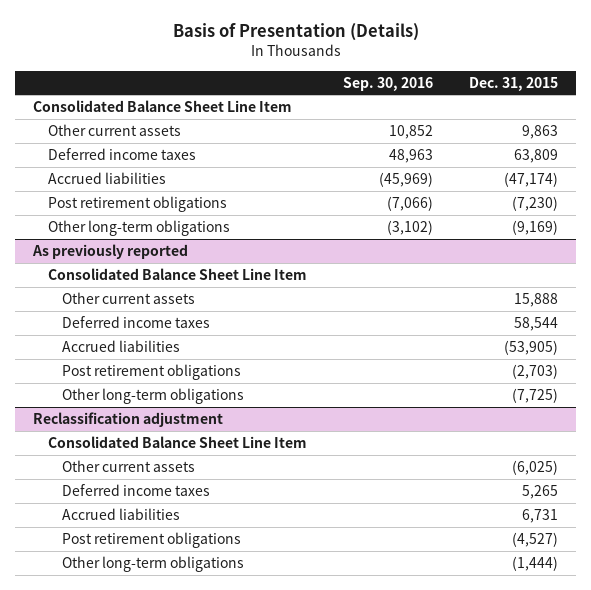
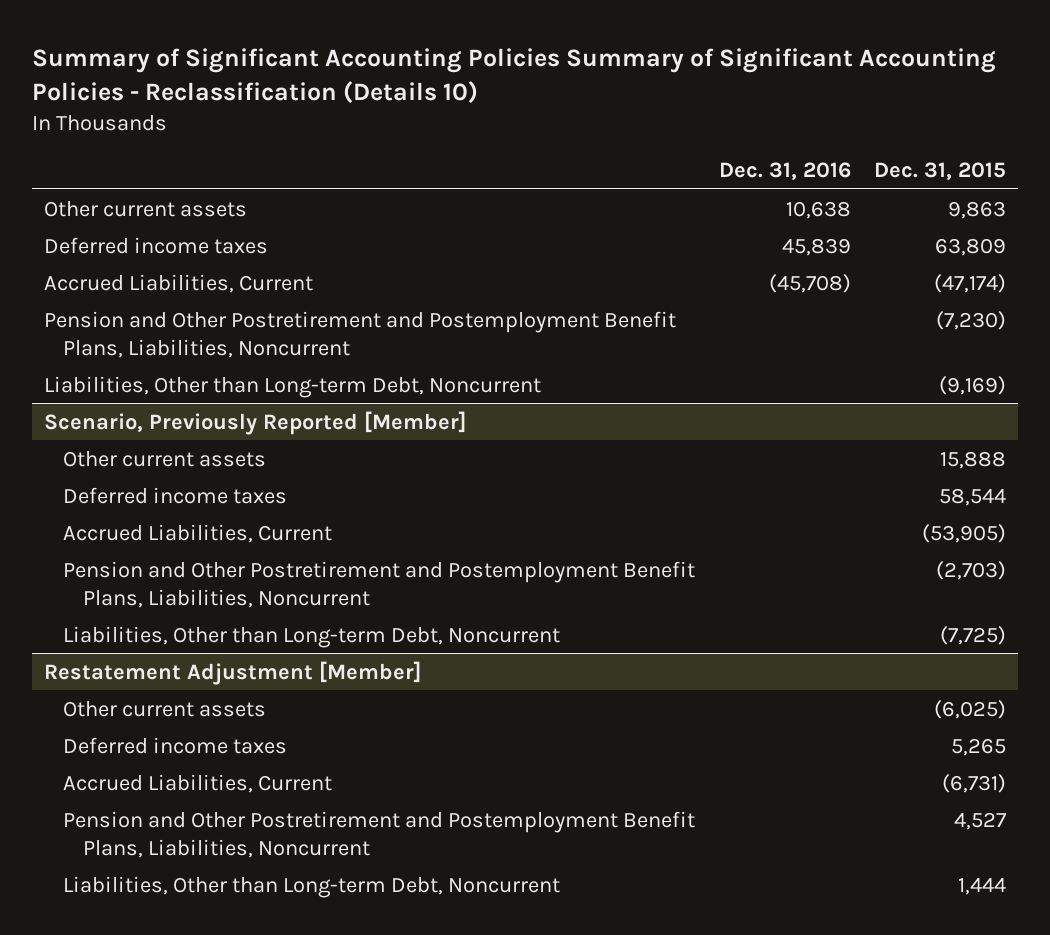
[172,23,419,42] Basis of Presentation (Details) -> [32,48,997,104] Summary of Significant Accounting Policies Summary of Significant Accounting Policies - Reclassification (Details 10)
[342,76,433,91] Sep. 30, 2016 -> none
none -> [718,162,851,181] Dec. 31, 2016
[33,100,293,113] Consolidated Balance Sheet Line Item -> none
[47,268,307,281] Consolidated Balance Sheet Line Item -> none
[47,172,166,185] Accrued liabilities -> [44,273,314,293] Accrued Liabilities, Current
[47,196,227,213] Post retirement obligations -> [44,310,677,358] Pension and Other Postretirement and Postemployment Benefit Plans, Liabilities, Noncurrent
[47,220,230,237] Other long-term obligations -> [44,375,542,398] Liabilities, Other than Long-term Debt, Noncurrent
[32,244,189,260] As previously reported -> [44,410,467,435] Scenario, Previously Reported [Member]
[47,436,307,449] Consolidated Balance Sheet Line Item -> none
[62,340,181,353] Accrued liabilities -> [63,523,333,543] Accrued Liabilities, Current
[62,364,242,381] Post retirement obligations -> [63,560,696,608] Pension and Other Postretirement and Postemployment Benefit Plans, Liabilities, Noncurrent
[62,388,245,405] Other long-term obligations -> [63,625,561,648] Liabilities, Other than Long-term Debt, Noncurrent
[33,412,224,428] Reclassification adjustment -> [44,660,422,685] Restatement Adjustment [Member]
[62,532,242,549] Post retirement obligations -> none
[62,556,245,573] Other long-term obligations -> none
[62,508,181,521] Accrued liabilities -> [63,773,333,793] Accrued Liabilities, Current
[521,509,558,524] 6,731 -> [941,773,1006,793] (6,731)
none -> [63,810,696,858] Pension and Other Postretirement and Postemployment Benefit Plans, Liabilities, Noncurrent
none -> [63,875,561,898] Liabilities, Other than Long-term Debt, Noncurrent

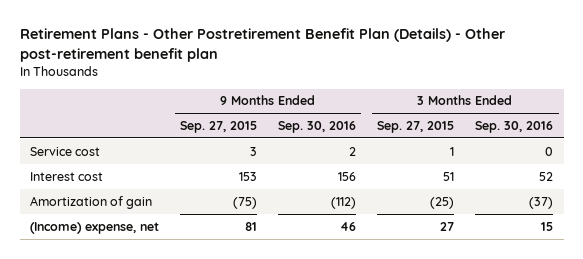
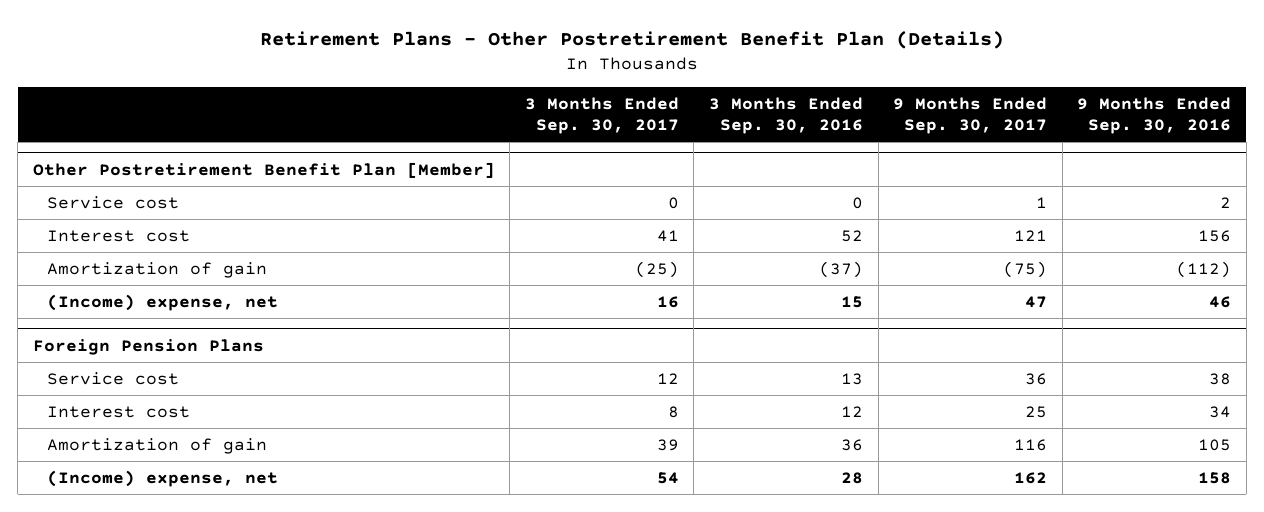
[19,28,505,62] Retirement Plans - Other Postretirement Benefit Plan (Details) - Other post-retirement benefit plan -> [259,31,1004,50] Retirement Plans - Other Postretirement Benefit Plan (Details)
[180,121,258,134] Sep. 27, 2015 -> none
[377,121,455,134] Sep. 27, 2015 -> none
none -> [524,96,679,135] 3 Months Ended Sep. 30, 2017
none -> [893,96,1048,135] 9 Months Ended Sep. 30, 2017
none -> [32,161,495,178] Other Postretirement Benefit Plan [Member]
none -> [32,338,264,355] Foreign Pension Plans
none -> [46,371,179,385] Service cost
none -> [46,405,190,418] Interest cost
none -> [46,437,267,454] Amortization of gain
none -> [46,469,278,487] (Income) expense, net

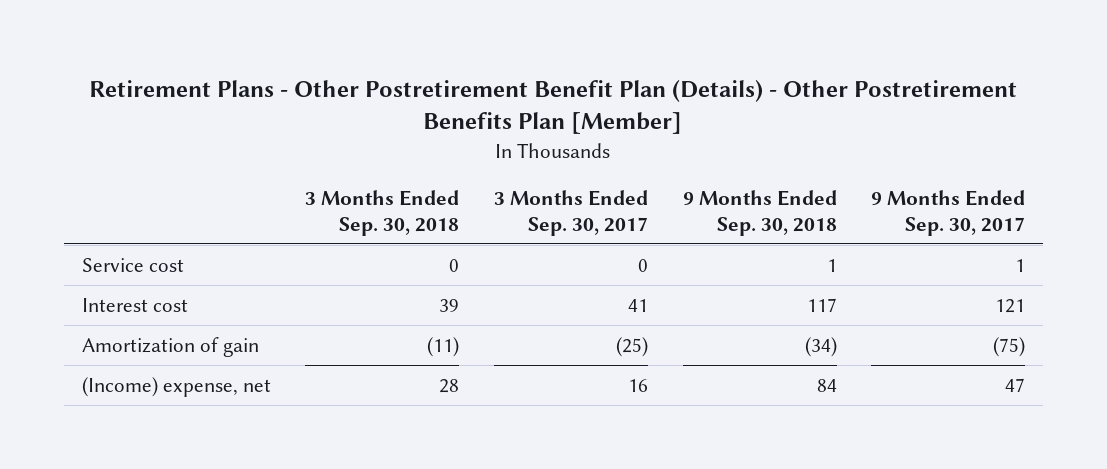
[259,31,1004,50] Retirement Plans - Other Postretirement Benefit Plan (Details) -> [89,79,1018,135] Retirement Plans - Other Postretirement Benefit Plan (Details) - Other Postretirement Benefits Plan [Member]
[708,96,863,135] 3 Months Ended Sep. 30, 2016 -> none
[1077,96,1232,135] 9 Months Ended Sep. 30, 2016 -> none
none -> [305,190,460,236] 3 Months Ended Sep. 30, 2018
none -> [682,190,837,236] 9 Months Ended Sep. 30, 2018
[32,161,495,178] Other Postretirement Benefit Plan [Member] -> none
[32,338,264,355] Foreign Pension Plans -> none
[46,371,179,385] Service cost -> none
[46,405,190,418] Interest cost -> none
[46,437,267,454] Amortization of gain -> none
[46,469,278,487] (Income) expense, net -> none

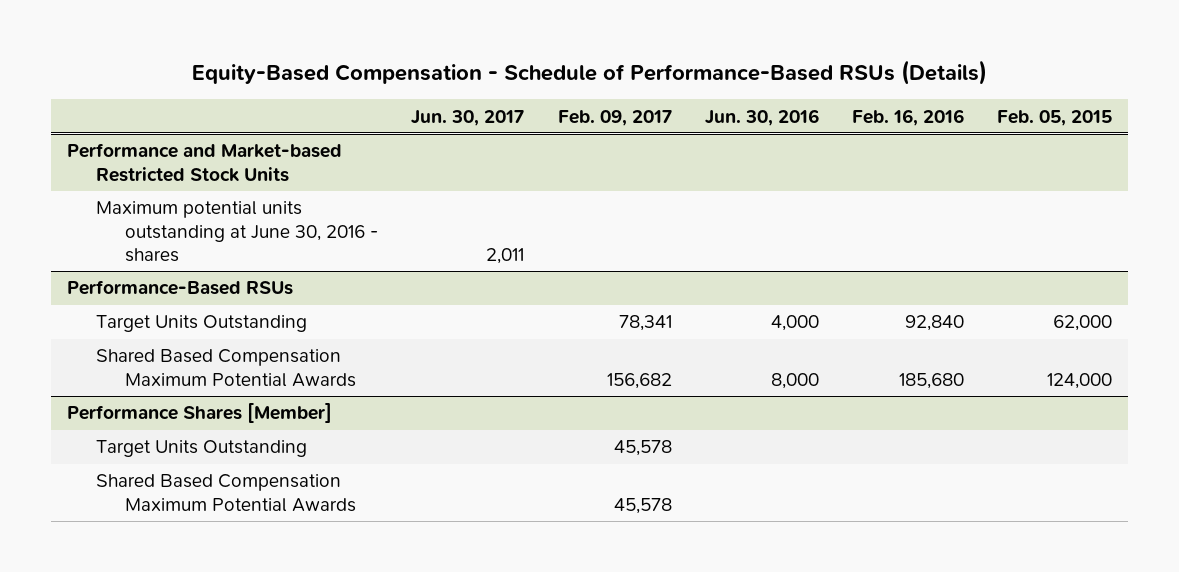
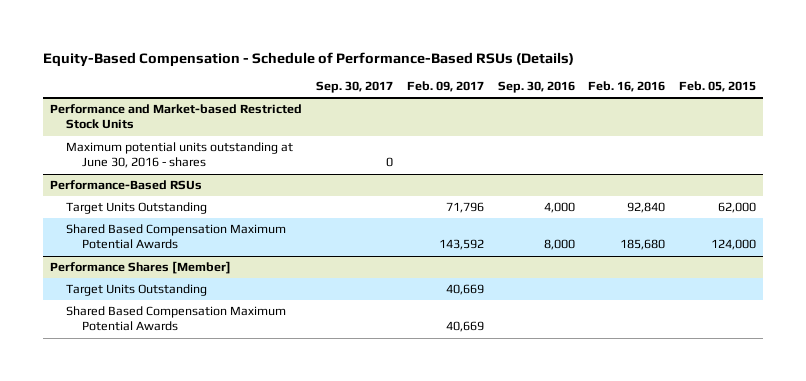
[411,109,525,126] Jun. 30, 2017 -> none
[704,108,819,126] Jun. 30, 2016 -> none
none -> [315,81,393,94] Sep. 30, 2017
none -> [497,81,575,94] Sep. 30, 2016
[618,315,672,332] 78,341 -> [445,202,484,214] 71,796
[606,372,672,389] 156,682 -> [438,239,484,251] 143,592
[613,440,672,457] 45,578 -> [445,284,484,296] 40,669
[613,497,672,514] 45,578 -> [445,321,484,333] 40,669

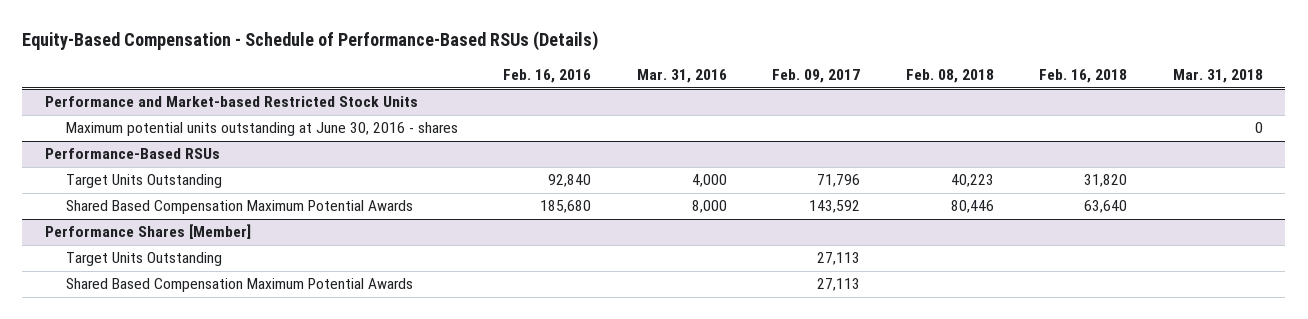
[315,81,393,94] Sep. 30, 2017 -> none
[497,81,575,94] Sep. 30, 2016 -> none
[679,81,757,93] Feb. 05, 2015 -> none
none -> [636,69,727,84] Mar. 31, 2016
none -> [905,69,994,84] Feb. 08, 2018
none -> [1039,69,1128,84] Feb. 16, 2018
none -> [1172,69,1263,84] Mar. 31, 2018
[445,284,484,296] 40,669 -> [817,252,861,266] 27,113
[445,321,484,333] 40,669 -> [817,278,861,292] 27,113

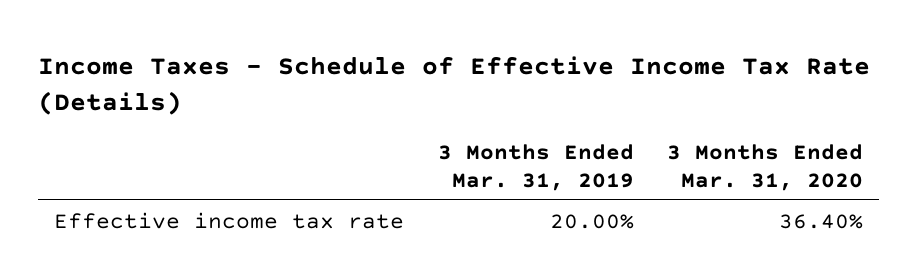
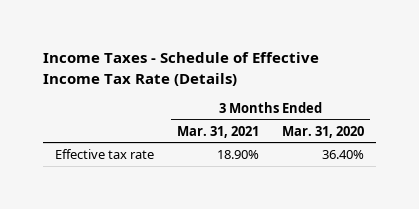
[437,144,634,191] 3 Months Ended Mar. 31, 2019 -> none
none -> [177,125,260,138] Mar. 31, 2021
[54,211,405,229] Effective income tax rate -> [54,149,154,160] Effective tax rate

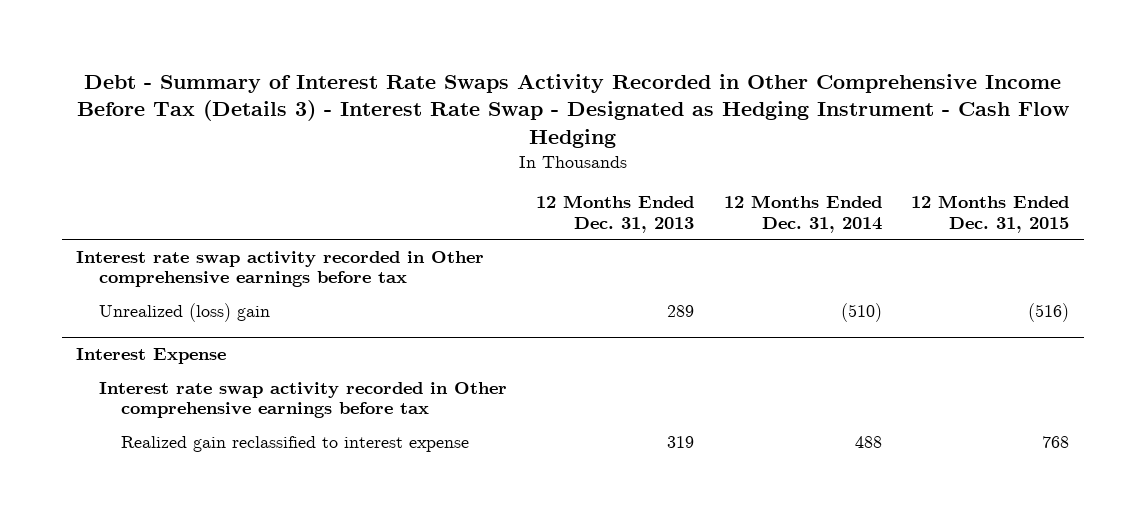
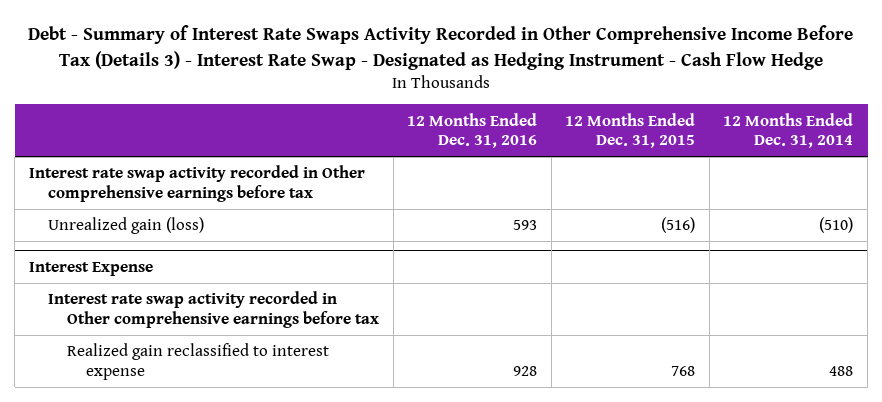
[76,74,1069,148] Debt - Summary of Interest Rate Swaps Activity Recorded in Other Comprehensive Income Before Tax (Details 3) - Interest Rate Swap - Designated as Hedging Instrument - Cash Flow Hedging -> [28,25,854,70] Debt - Summary of Interest Rate Swaps Activity Recorded in Other Comprehensive Income Before Tax (Details 3) - Interest Rate Swap - Designated as Hedging Instrument - Cash Flow Hedge
[536,195,695,233] 12 Months Ended Dec. 31, 2013 -> none
none -> [407,112,538,149] 12 Months Ended Dec. 31, 2016
[98,302,270,322] Unrealized (loss) gain -> [47,217,204,235] Unrealized gain (loss)

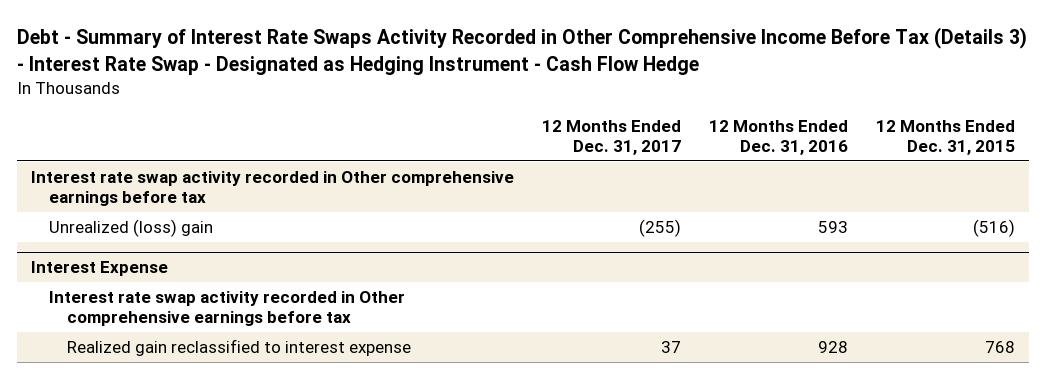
[723,112,854,149] 12 Months Ended Dec. 31, 2014 -> none
none -> [542,119,682,156] 12 Months Ended Dec. 31, 2017
[47,217,204,235] Unrealized gain (loss) -> [49,218,214,237] Unrealized (loss) gain

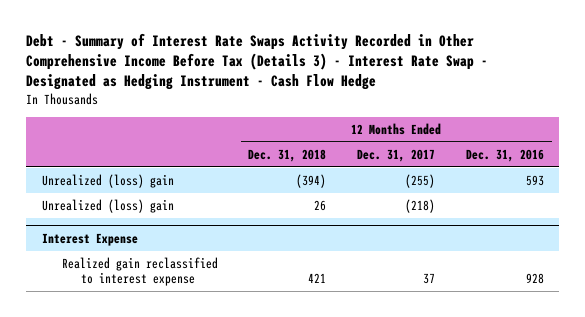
[875,119,1015,156] 12 Months Ended Dec. 31, 2015 -> none
none -> [248,148,327,162] Dec. 31, 2018
[31,170,515,207] Interest rate swap activity recorded in Other comprehensive earnings before tax -> none
none -> [41,199,174,214] Unrealized (loss) gain
[49,290,406,327] Interest rate swap activity recorded in Other comprehensive earnings before tax -> none

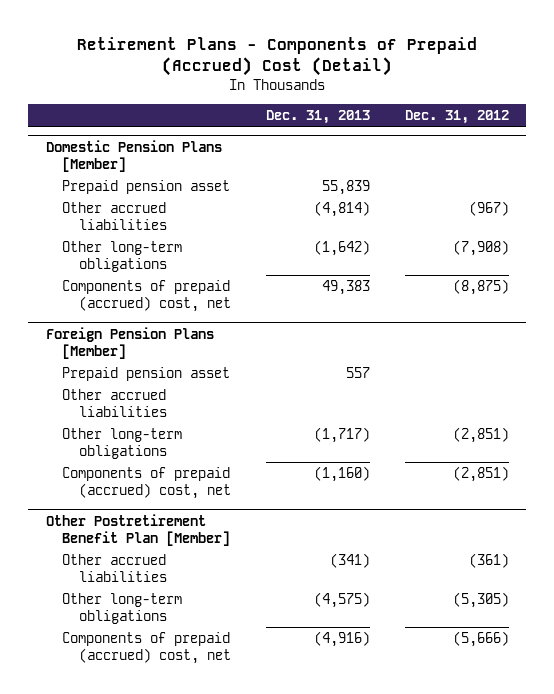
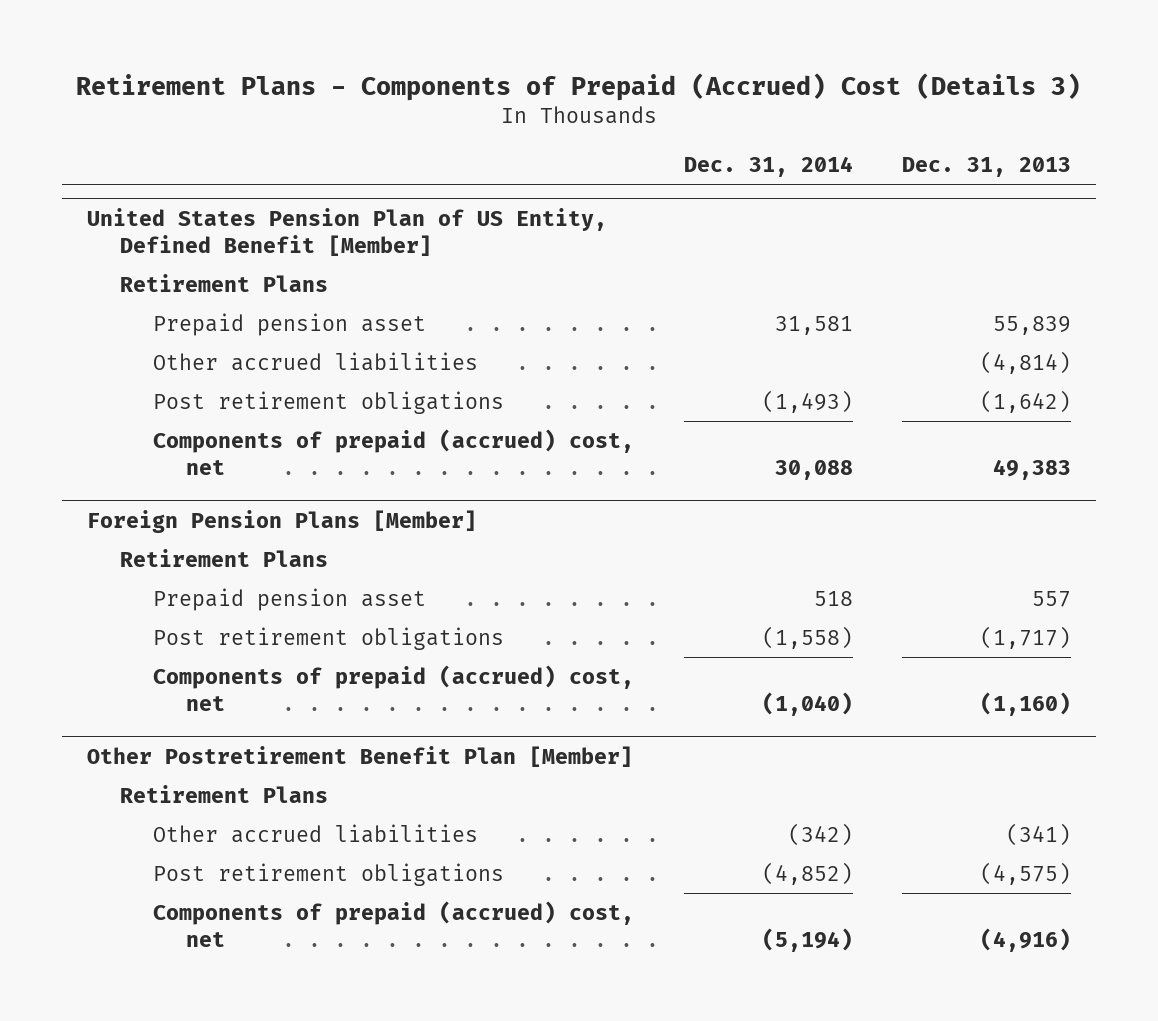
[77,36,478,77] Retirement Plans - Components of Prepaid (Accrued) Cost (Detail) -> [76,72,1082,101] Retirement Plans - Components of Prepaid (Accrued) Cost (Details 3)
[404,110,509,125] Dec. 31, 2012 -> none
none -> [683,155,853,177] Dec. 31, 2014
[45,139,222,172] Domestic Pension Plans [Member] -> none
none -> [86,207,607,256] United States Pension Plan of US Entity, Defined Benefit [Member]
none -> [119,274,328,293] Retirement Plans
[62,241,183,273] Other long-term obligations -> [152,391,504,415] Post retirement obligations
none -> [119,549,328,568] Retirement Plans
[62,389,168,418] Other accrued liabilities -> none
[62,428,183,460] Other long-term obligations -> [152,627,504,651] Post retirement obligations
none -> [119,785,328,804] Retirement Plans
[62,593,183,625] Other long-term obligations -> [152,863,504,887] Post retirement obligations

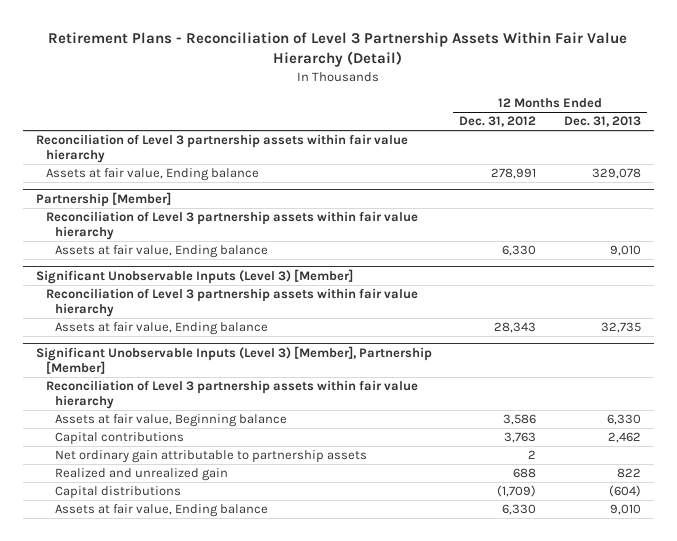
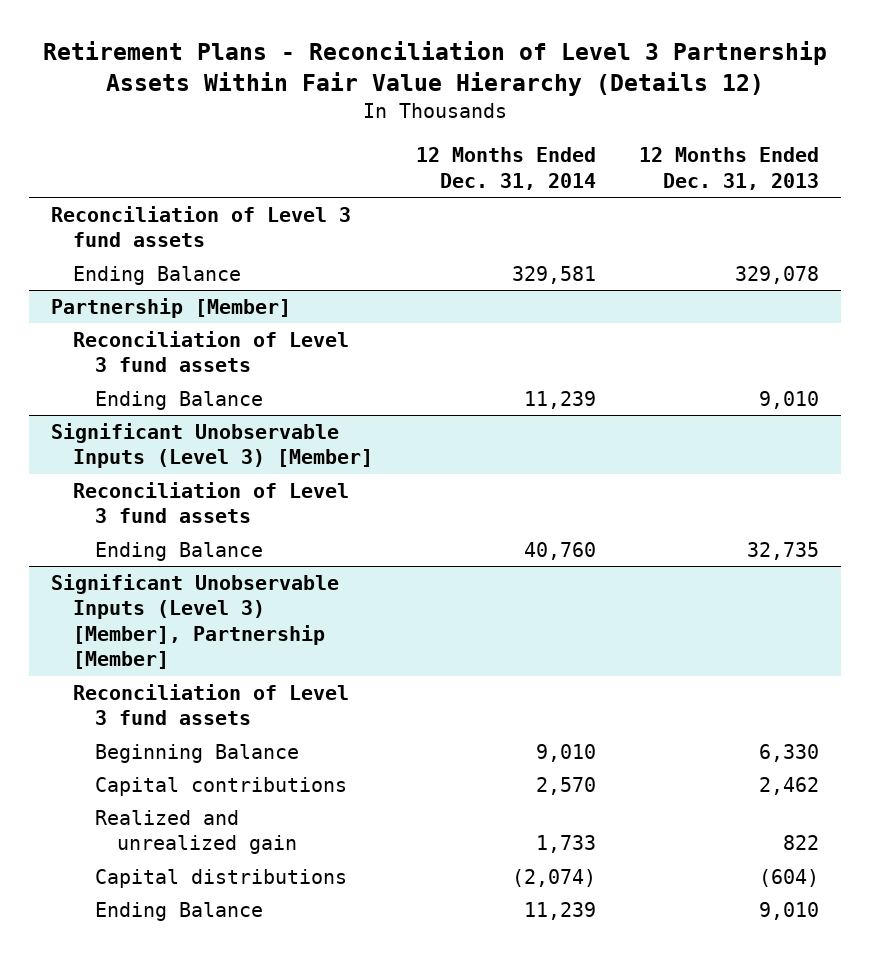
[48,31,628,68] Retirement Plans - Reconciliation of Level 3 Partnership Assets Within Fair Value Hierarchy (Detail) -> [43,41,828,97] Retirement Plans - Reconciliation of Level 3 Partnership Assets Within Fair Value Hierarchy (Details 12)
[459,116,537,128] Dec. 31, 2012 -> none
none -> [416,147,597,190] 12 Months Ended Dec. 31, 2014
[36,134,409,164] Reconciliation of Level 3 partnership assets within fair value hierarchy -> none
none -> [50,205,351,248] Reconciliation of Level 3 fund assets
[45,168,259,182] Assets at fair value, Ending balance -> [72,265,241,285] Ending Balance
[45,211,418,241] Reconciliation of Level 3 partnership assets within fair value hierarchy -> none
none -> [72,330,349,373] Reconciliation of Level 3 fund assets
[55,245,269,259] Assets at fair value, Ending balance -> [94,390,263,410] Ending Balance
[45,288,418,318] Reconciliation of Level 3 partnership assets within fair value hierarchy -> none
none -> [72,481,349,524] Reconciliation of Level 3 fund assets
[55,322,269,336] Assets at fair value, Ending balance -> [94,541,263,561] Ending Balance
[45,380,418,410] Reconciliation of Level 3 partnership assets within fair value hierarchy -> none
none -> [72,683,349,726] Reconciliation of Level 3 fund assets
[55,414,288,428] Assets at fair value, Beginning balance -> [94,743,299,763] Beginning Balance
[55,450,368,464] Net ordinary gain attributable to partnership assets -> none
[55,504,269,518] Assets at fair value, Ending balance -> [94,901,263,921] Ending Balance

